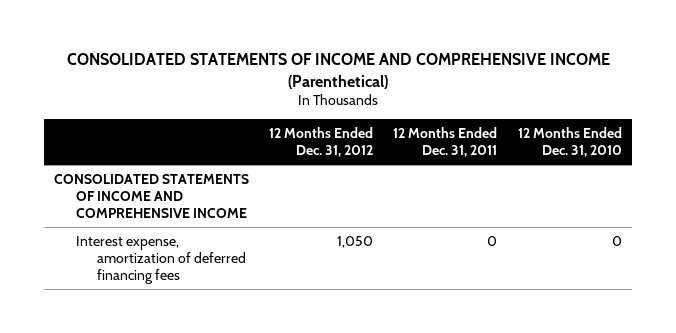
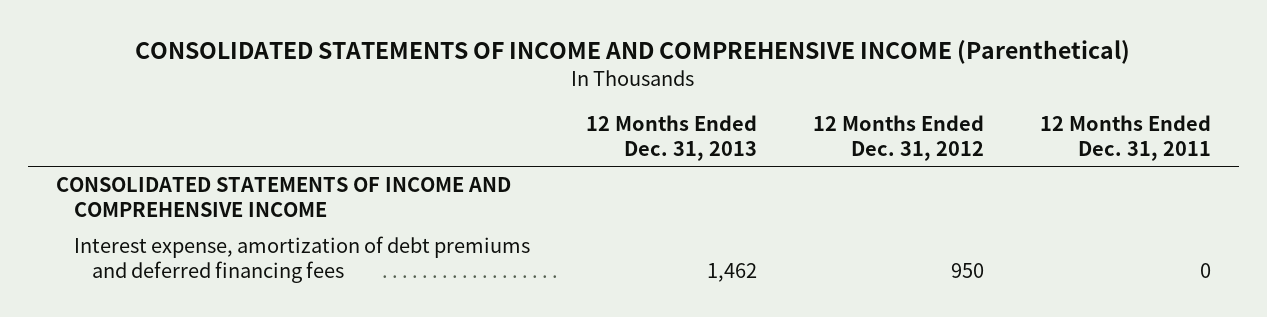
[517,127,622,158] 12 Months Ended Dec. 31, 2010 -> none
none -> [585,114,757,161] 12 Months Ended Dec. 31, 2013
[75,235,247,284] Interest expense, amortization of deferred financing fees -> [73,236,530,284] Interest expense, amortization of debt premiums and deferred financing fees
[337,235,374,248] 1,050 -> [951,263,985,279] 950

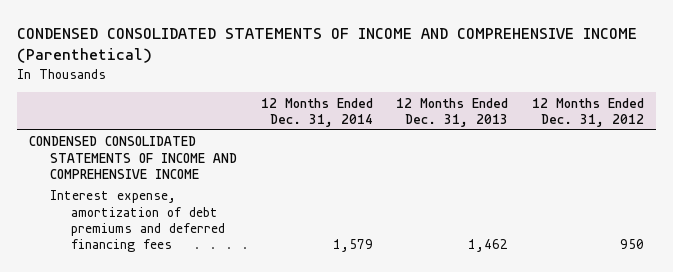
[135,39,1131,64] CONSOLIDATED STATEMENTS OF INCOME AND COMPREHENSIVE INCOME (Parenthetical) -> [17,27,638,63] CONDENSED CONSOLIDATED STATEMENTS OF INCOME AND COMPREHENSIVE INCOME (Parenthetical)
[1040,114,1212,161] 12 Months Ended Dec. 31, 2011 -> none
none -> [260,97,373,127] 12 Months Ended Dec. 31, 2014
[55,177,511,218] CONSOLIDATED STATEMENTS OF INCOME AND COMPREHENSIVE INCOME -> [29,136,238,179] CONDENSED CONSOLIDATED STATEMENTS OF INCOME AND COMPREHENSIVE INCOME

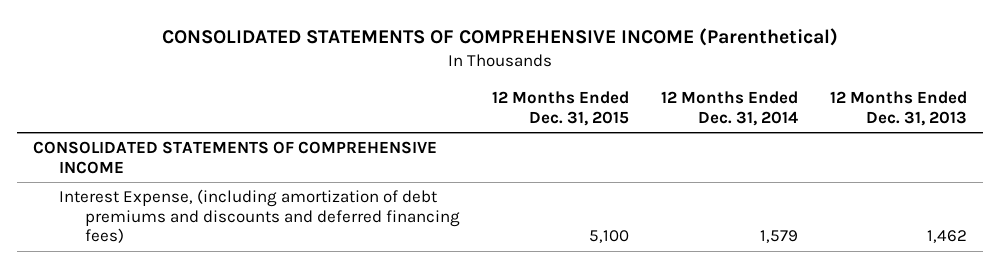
[17,27,638,63] CONDENSED CONSOLIDATED STATEMENTS OF INCOME AND COMPREHENSIVE INCOME (Parenthetical) -> [161,28,838,47] CONSOLIDATED STATEMENTS OF COMPREHENSIVE INCOME (Parenthetical)
[531,97,644,127] 12 Months Ended Dec. 31, 2012 -> none
none -> [492,91,630,127] 12 Months Ended Dec. 31, 2015
[29,136,238,179] CONDENSED CONSOLIDATED STATEMENTS OF INCOME AND COMPREHENSIVE INCOME -> [32,140,437,174] CONSOLIDATED STATEMENTS OF COMPREHENSIVE INCOME
[50,190,225,253] Interest expense, amortization of debt premiums and deferred financing fees -> [58,188,461,244] Interest Expense, (including amortization of debt premiums and discounts and deferred financing fees)

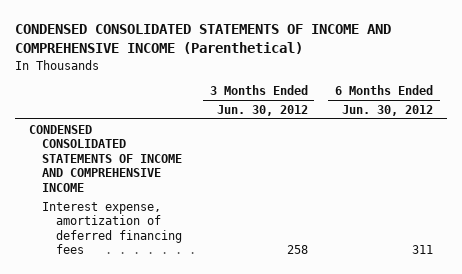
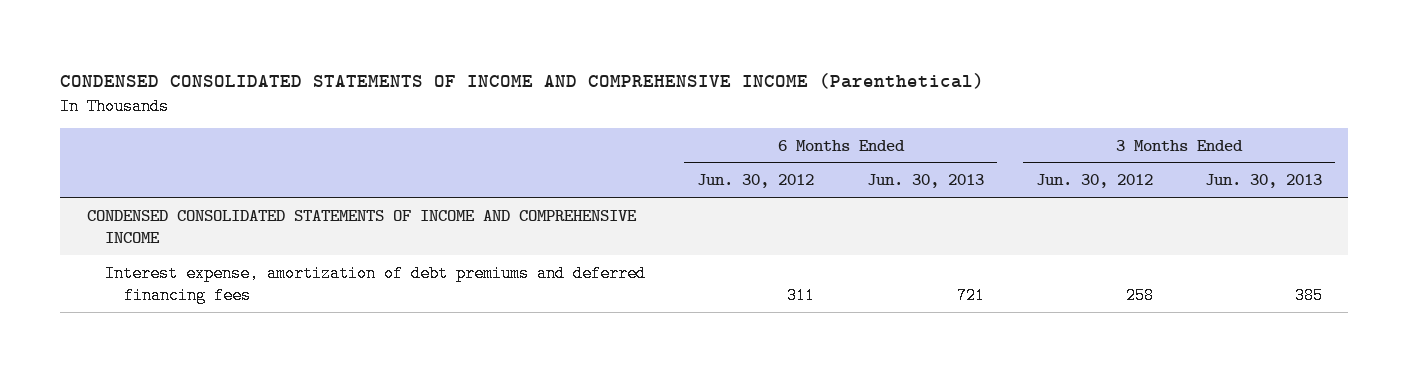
none -> [866,174,984,189] Jun. 30, 2013
none -> [1204,174,1322,189] Jun. 30, 2013
[42,201,182,255] Interest expense, amortization of deferred financing fees -> [105,264,647,304] Interest expense, amortization of debt premiums and deferred financing fees

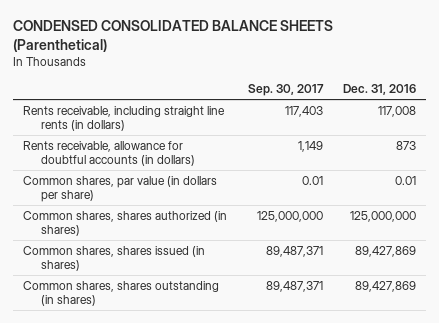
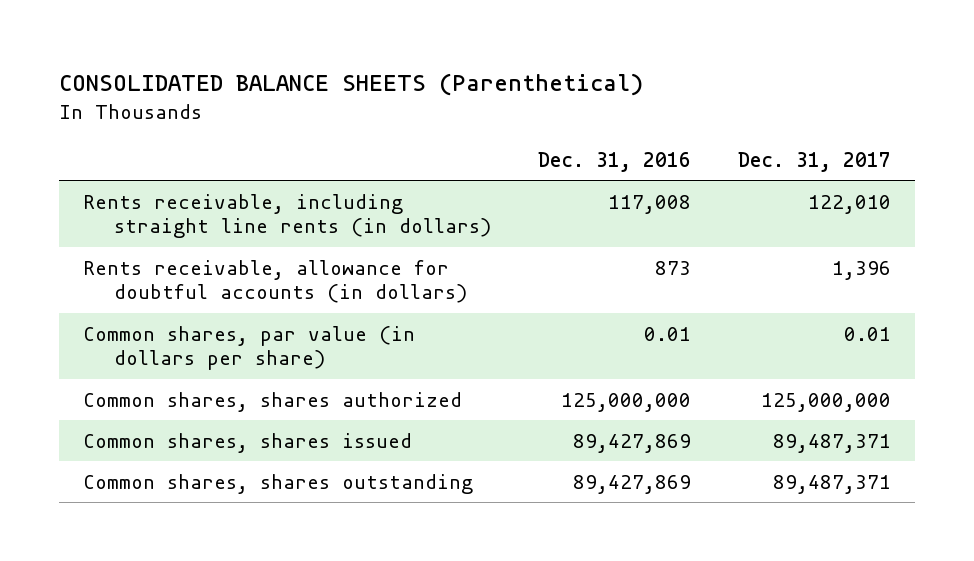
[12,20,333,52] CONDENSED CONSOLIDATED BALANCE SHEETS (Parenthetical) -> [59,73,644,97] CONSOLIDATED BALANCE SHEETS (Parenthetical)
[247,83,324,96] Sep. 30, 2017 -> none
none -> [738,151,892,172] Dec. 31, 2017
[23,210,228,237] Common shares, shares authorized (in shares) -> [83,391,463,412] Common shares, shares authorized
[23,245,206,272] Common shares, shares issued (in shares) -> [83,432,413,453] Common shares, shares issued
[23,280,220,307] Common shares, shares outstanding (in shares) -> [83,473,474,494] Common shares, shares outstanding

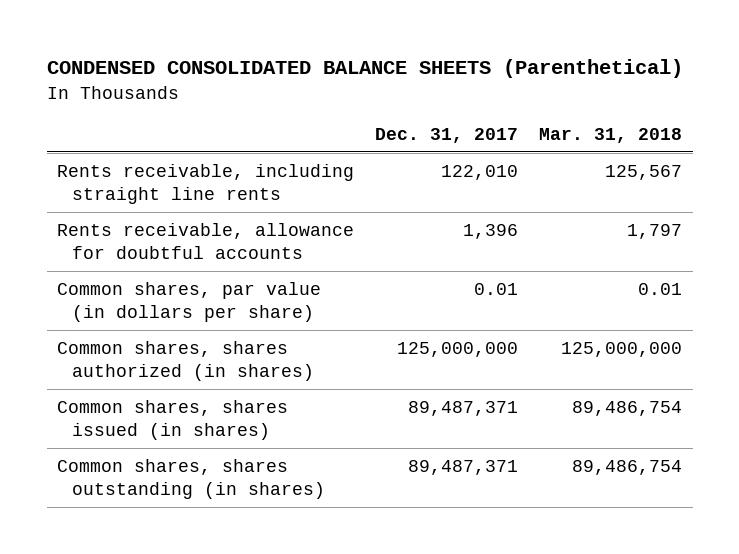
[59,73,644,97] CONSOLIDATED BALANCE SHEETS (Parenthetical) -> [46,59,683,79] CONDENSED CONSOLIDATED BALANCE SHEETS (Parenthetical)
[538,151,692,172] Dec. 31, 2016 -> none
none -> [539,127,683,143] Mar. 31, 2018
[83,193,492,239] Rents receivable, including straight line rents (in dollars) -> [57,163,355,204] Rents receivable, including straight line rents
[83,259,468,304] Rents receivable, allowance for doubtful accounts (in dollars) -> [57,222,355,259] Rents receivable, allowance for doubtful accounts
[83,391,463,412] Common shares, shares authorized -> [57,340,315,381] Common shares, shares authorized (in shares)
[83,432,413,453] Common shares, shares issued -> [57,399,289,440] Common shares, shares issued (in shares)
[83,473,474,494] Common shares, shares outstanding -> [57,458,326,499] Common shares, shares outstanding (in shares)

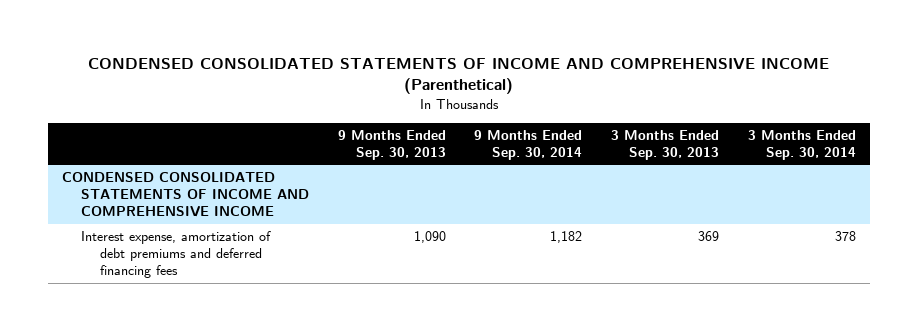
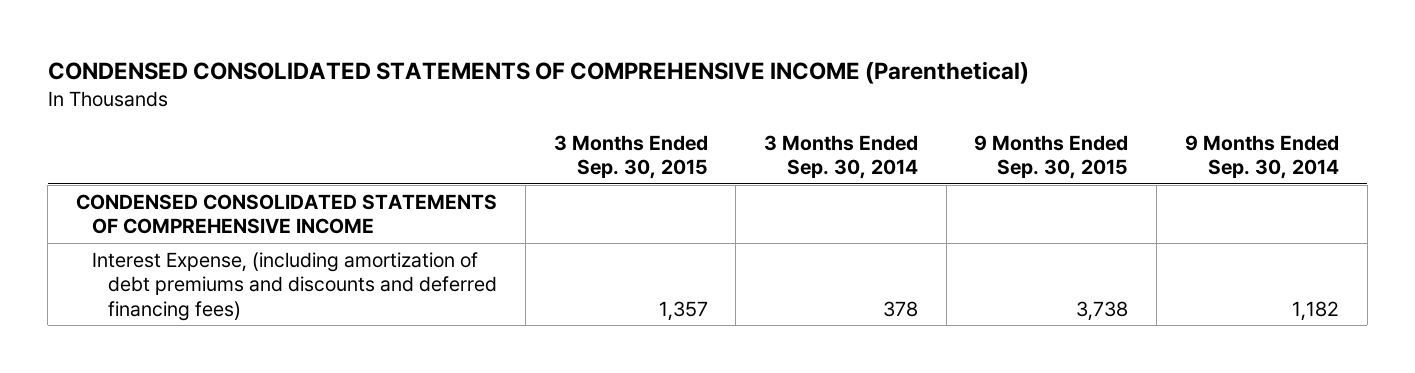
[88,58,830,95] CONDENSED CONSOLIDATED STATEMENTS OF INCOME AND COMPREHENSIVE INCOME (Parenthetical) -> [47,60,1029,84] CONDENSED CONSOLIDATED STATEMENTS OF COMPREHENSIVE INCOME (Parenthetical)
[337,129,446,160] 9 Months Ended Sep. 30, 2013 -> none
[611,129,720,160] 3 Months Ended Sep. 30, 2013 -> none
none -> [553,134,708,180] 3 Months Ended Sep. 30, 2015
none -> [974,134,1129,180] 9 Months Ended Sep. 30, 2015
[62,172,309,218] CONDENSED CONSOLIDATED STATEMENTS OF INCOME AND COMPREHENSIVE INCOME -> [75,193,497,235] CONDENSED CONSOLIDATED STATEMENTS OF COMPREHENSIVE INCOME
[80,231,271,279] Interest expense, amortization of debt premiums and deferred financing fees -> [92,251,498,321] Interest Expense, (including amortization of debt premiums and discounts and deferred financing fees)

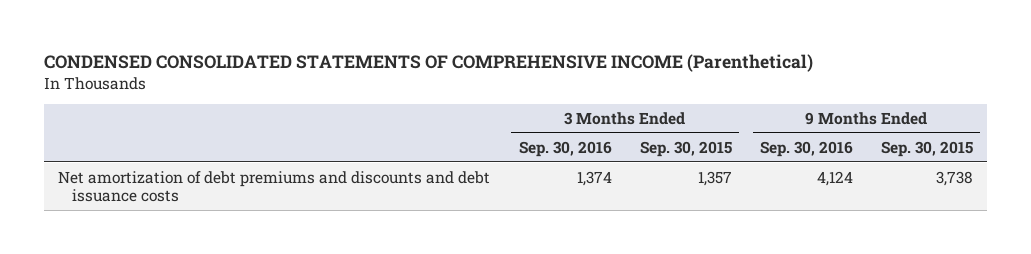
[764,134,919,180] 3 Months Ended Sep. 30, 2014 -> none
[1184,134,1339,180] 9 Months Ended Sep. 30, 2014 -> none
none -> [518,140,612,157] Sep. 30, 2016
none -> [759,140,853,157] Sep. 30, 2016
[75,193,497,235] CONDENSED CONSOLIDATED STATEMENTS OF COMPREHENSIVE INCOME -> none
[92,251,498,321] Interest Expense, (including amortization of debt premiums and discounts and deferred financing fees) -> [58,170,491,202] Net amortization of debt premiums and discounts and debt issuance costs

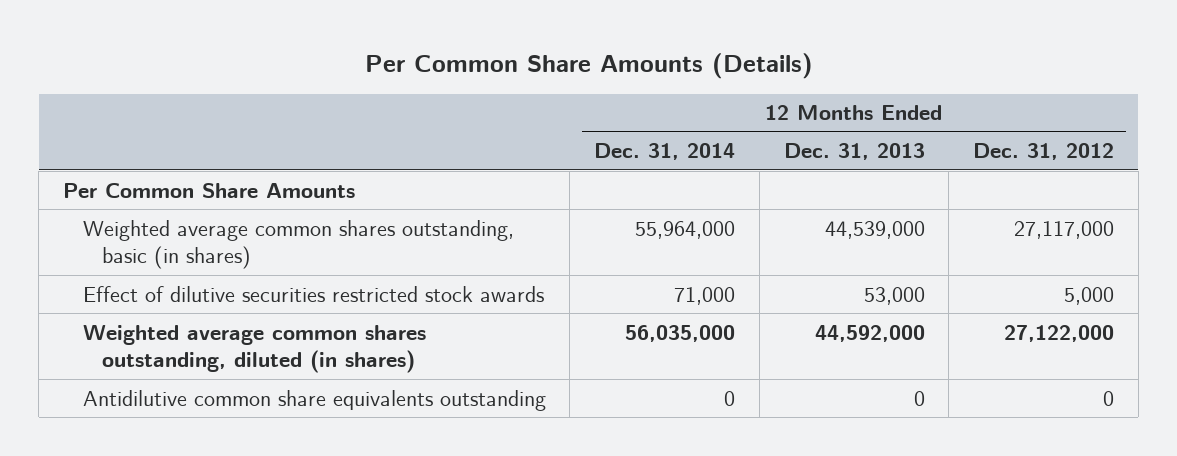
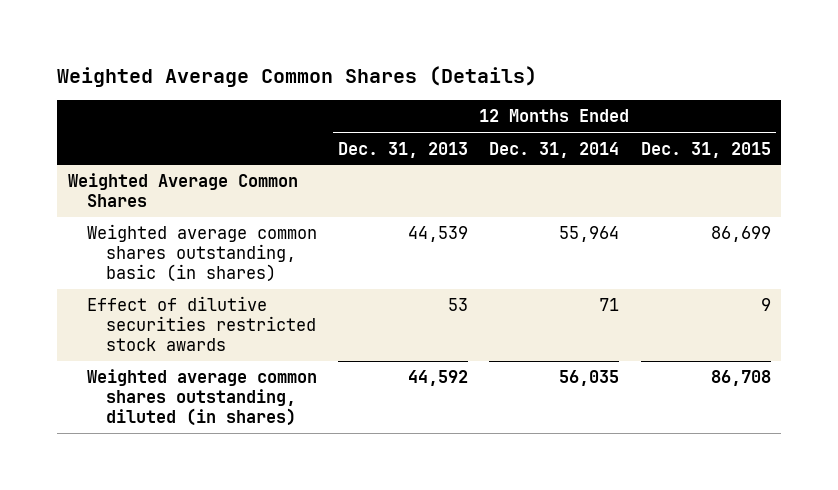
[364,53,813,80] Per Common Share Amounts (Details) -> [56,66,537,88] Weighted Average Common Shares (Details)
[972,143,1114,161] Dec. 31, 2012 -> none
none -> [640,141,771,158] Dec. 31, 2015
[82,389,546,411] Antidilutive common share equivalents outstanding -> none
[63,182,356,198] Per Common Share Amounts -> [67,173,298,208] Weighted Average Common Shares
[635,220,736,239] 55,964,000 -> [559,226,620,243] 55,964
[824,220,925,239] 44,539,000 -> [408,226,469,243] 44,539
[674,286,736,305] 71,000 -> [599,298,620,312] 71
[863,286,925,305] 53,000 -> [448,298,469,312] 53
[625,324,736,342] 56,035,000 -> [559,370,620,387] 56,035
[814,324,925,342] 44,592,000 -> [408,370,469,387] 44,592

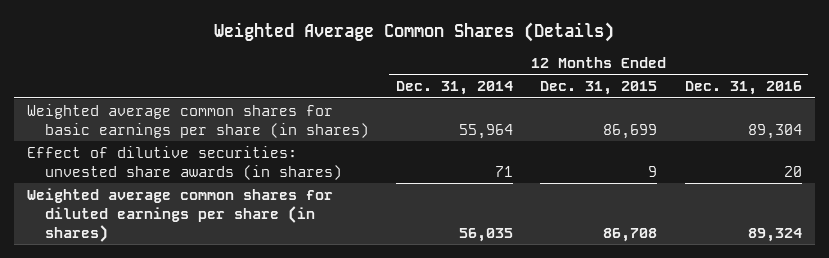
[338,141,469,158] Dec. 31, 2013 -> none
none -> [684,81,802,96] Dec. 31, 2016
[67,173,298,208] Weighted Average Common Shares -> none
[86,224,317,283] Weighted average common shares outstanding, basic (in shares) -> [27,103,369,138] Weighted average common shares for basic earnings per share (in shares)
[86,296,317,352] Effect of dilutive securities restricted stock awards -> [27,145,342,180] Effect of dilutive securities: unvested share awards (in shares)
[86,369,317,427] Weighted average common shares outstanding, diluted (in shares) -> [27,187,334,242] Weighted average common shares for diluted earnings per share (in shares)

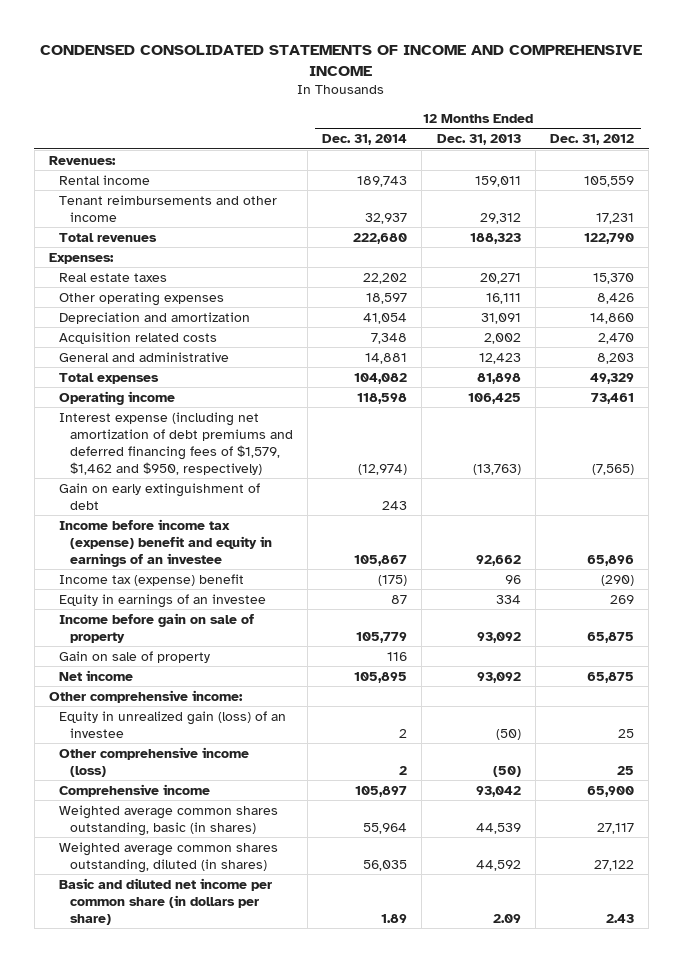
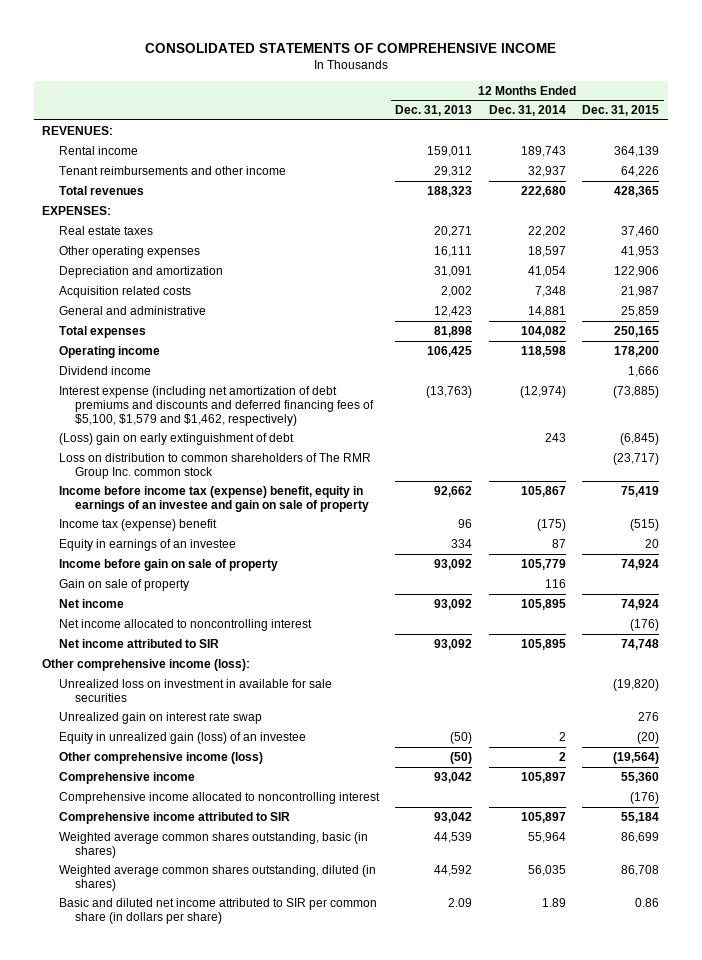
[40,45,643,77] CONDENSED CONSOLIDATED STATEMENTS OF INCOME AND COMPREHENSIVE INCOME -> [144,42,556,53] CONSOLIDATED STATEMENTS OF COMPREHENSIVE INCOME
[549,134,634,146] Dec. 31, 2012 -> none
none -> [582,105,660,117] Dec. 31, 2015
[48,155,116,165] Revenues: -> [42,125,114,135] REVENUES:
[48,252,114,264] Expenses: -> [42,205,112,215] EXPENSES:
none -> [58,365,151,375] Dividend income
[59,411,293,475] Interest expense (including net amortization of debt premiums and deferred financing fees of $1,579, $1,462 and $950, respectively) -> [58,385,374,426] Interest expense (including net amortization of debt premiums and discounts and deferred financing fees of $5,100, $1,579 and $1,462, respectively)
[59,482,261,510] Gain on early extinguishment of debt -> [58,432,294,445] (Loss) gain on early extinguishment of debt
none -> [58,452,371,479] Loss on distribution to common shareholders of The RMR Group Inc. common stock
[59,518,272,567] Income before income tax (expense) benefit and equity in earnings of an investee -> [58,485,369,512] Income before income tax (expense) benefit, equity in earnings of an investee and gain on sale of property
none -> [58,618,312,631] Net income allocated to noncontrolling interest
none -> [58,638,219,648] Net income attributed to SIR
[48,689,243,703] Other comprehensive income: -> [42,658,251,671] Other comprehensive income (loss):
none -> [58,678,332,702] Unrealized loss on investment in available for sale securities
none -> [58,711,262,724] Unrealized gain on interest rate swap
none -> [58,791,380,804] Comprehensive income allocated to noncontrolling interest
none -> [58,811,290,824] Comprehensive income attributed to SIR
[59,877,273,925] Basic and diluted net income per common share (in dollars per share) -> [58,897,377,924] Basic and diluted net income attributed to SIR per common share (in dollars per share)

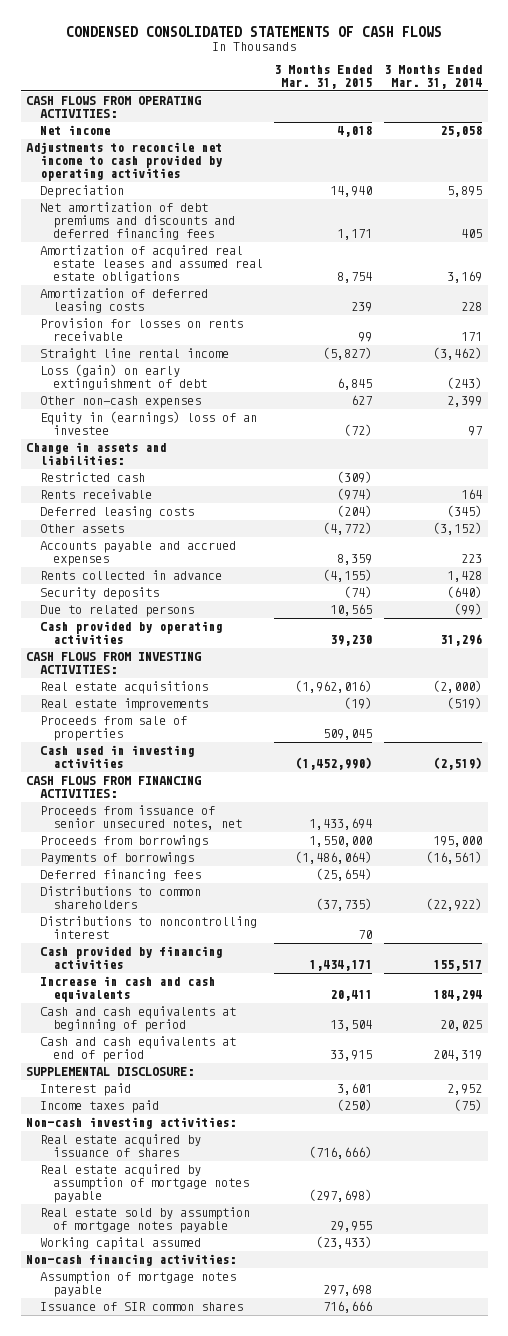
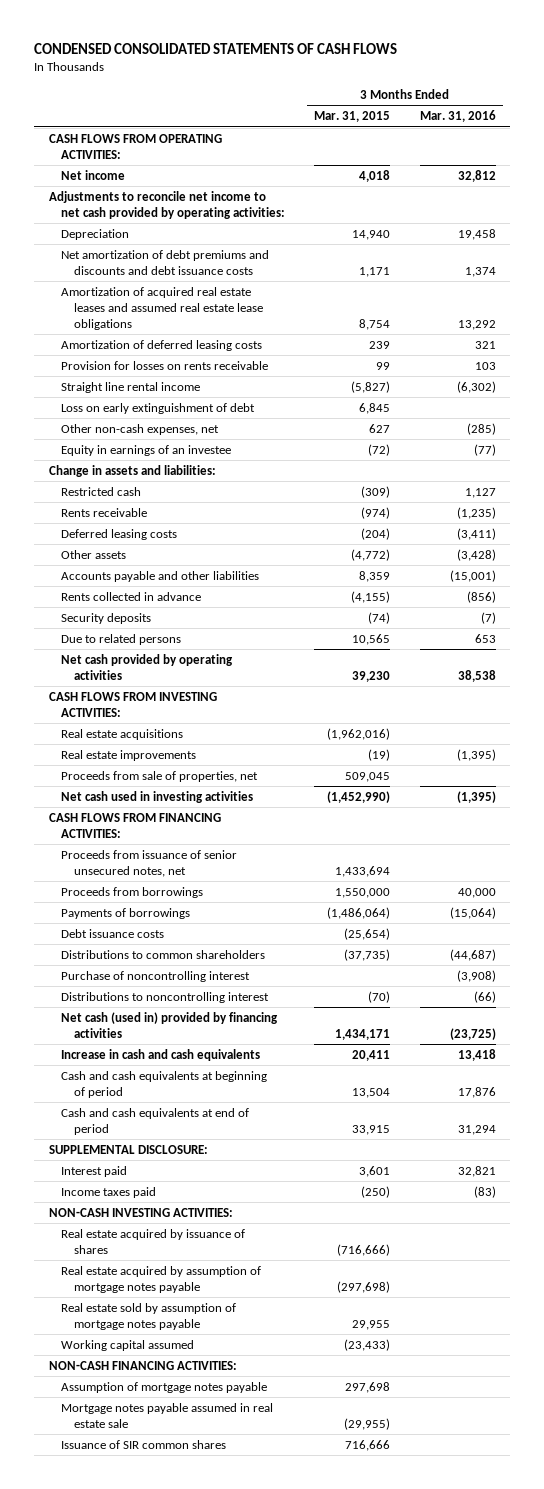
[384,64,483,90] 3 Months Ended Mar. 31, 2014 -> none
none -> [419,110,496,123] Mar. 31, 2016
[26,142,223,182] Adjustments to reconcile net income to cash provided by operating activities -> [48,190,286,219] Adjustments to reconcile net income to net cash provided by operating activities:
[39,202,235,241] Net amortization of debt premiums and discounts and deferred financing fees -> [61,249,270,275] Net amortization of debt premiums and discounts and debt issuance costs
[39,245,263,284] Amortization of acquired real estate leases and assumed real estate obligations -> [61,286,263,331] Amortization of acquired real estate leases and assumed real estate lease obligations
[39,364,207,391] Loss (gain) on early extinguishment of debt -> [61,402,256,414] Loss on early extinguishment of debt
[39,396,201,409] Other non-cash expenses -> [61,423,220,435] Other non-cash expenses, net
[39,411,257,436] Equity in (earnings) loss of an investee -> [61,444,232,456] Equity in earnings of an investee
[39,541,236,567] Accounts payable and accrued expenses -> [61,570,260,582] Accounts payable and other liabilities
[39,621,222,645] Cash provided by operating activities -> [61,653,234,680] Net cash provided by operating activities
[39,716,187,742] Proceeds from sale of properties -> [61,770,259,782] Proceeds from sale of properties, net
[39,745,194,769] Cash used in investing activities -> [61,790,254,803] Net cash used in investing activities
[39,869,201,882] Deferred financing fees -> [61,928,165,938] Debt issuance costs
none -> [61,970,251,982] Purchase of noncontrolling interest
[358,930,373,940] 70 -> [368,990,391,1003] (70)
[39,946,222,970] Cash provided by financing activities -> [61,1011,279,1038] Net cash (used in) provided by financing activities
[26,1117,237,1130] Non-cash investing activities: -> [48,1207,233,1217] NON-CASH INVESTING ACTIVITIES:
[26,1254,237,1267] Non-cash financing activities: -> [48,1360,237,1370] NON-CASH FINANCING ACTIVITIES:
none -> [61,1402,274,1428] Mortgage notes payable assumed in real estate sale

